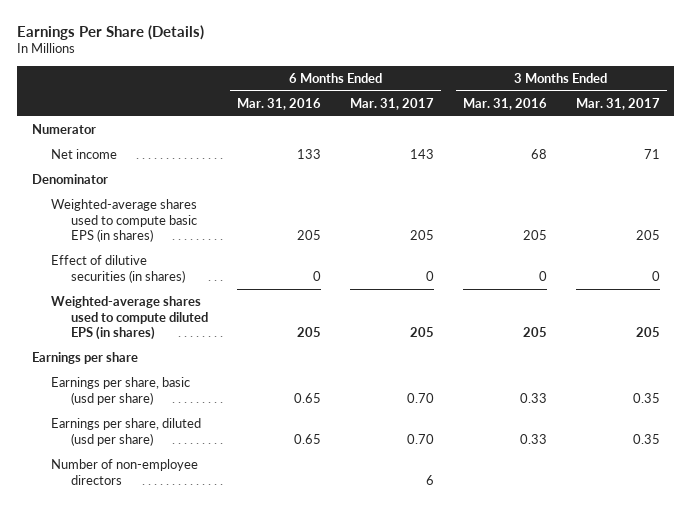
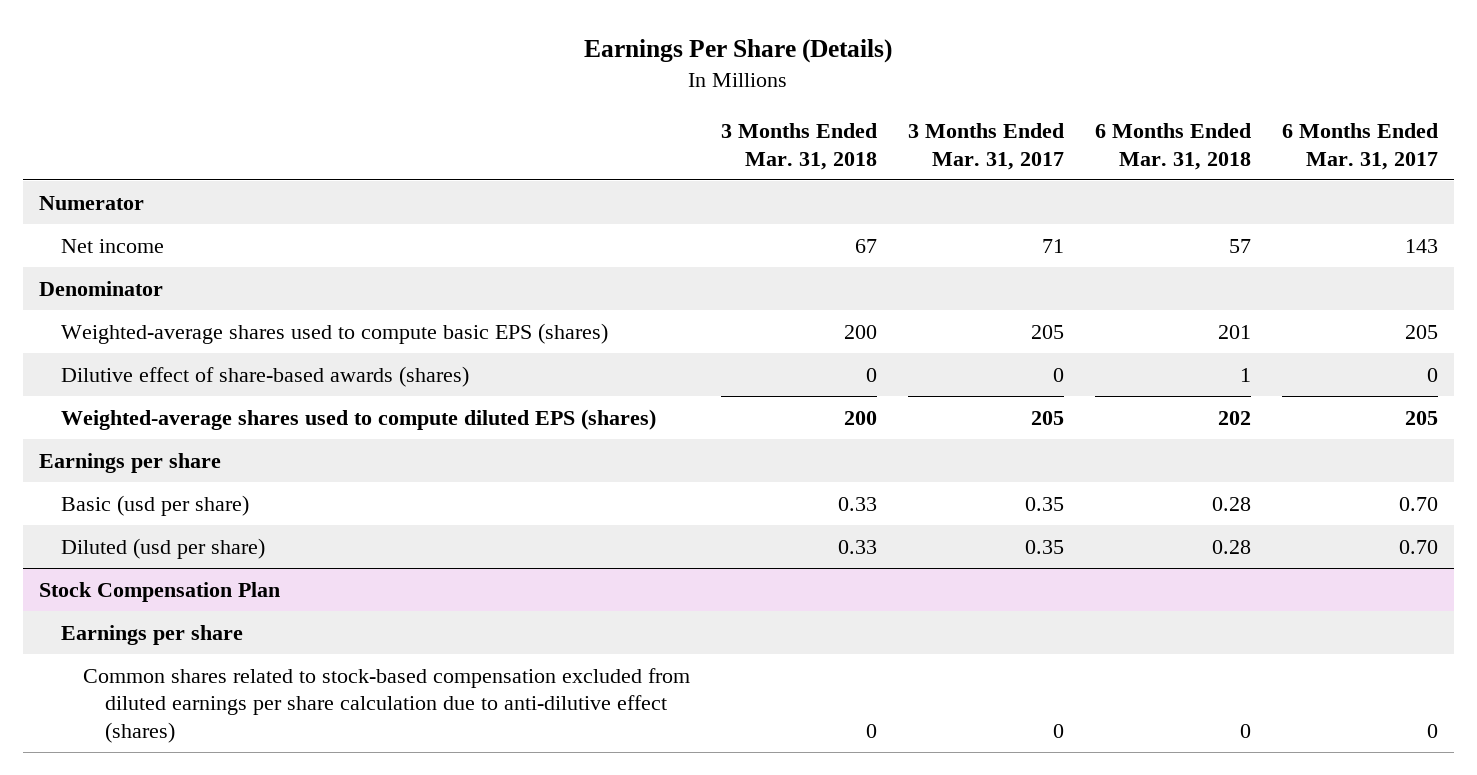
[237,97,322,110] Mar. 31, 2016 -> none
[463,97,548,110] Mar. 31, 2016 -> none
none -> [720,122,877,170] 3 Months Ended Mar. 31, 2018
none -> [1095,122,1252,170] 6 Months Ended Mar. 31, 2018
[51,198,198,243] Weighted-average shares used to compute basic EPS (in shares) -> [60,322,608,344] Weighted-average shares used to compute basic EPS (shares)
[51,254,186,283] Effect of dilutive securities (in shares) -> [60,365,469,387] Dilutive effect of share-based awards (shares)
[51,295,209,341] Weighted-average shares used to compute diluted EPS (in shares) -> [60,408,656,430] Weighted-average shares used to compute diluted EPS (shares)
[51,458,199,485] Number of non-employee directors -> none
[51,376,191,405] Earnings per share, basic (usd per share) -> [60,494,249,516] Basic (usd per share)
[51,417,202,446] Earnings per share, diluted (usd per share) -> [60,537,265,559] Diluted (usd per share)
none -> [38,581,280,602] Stock Compensation Plan
none -> [60,624,243,645] Earnings per share
none -> [82,667,690,743] Common shares related to stock-based compensation excluded from diluted earnings per share calculation due to anti-dilutive effect (shares)

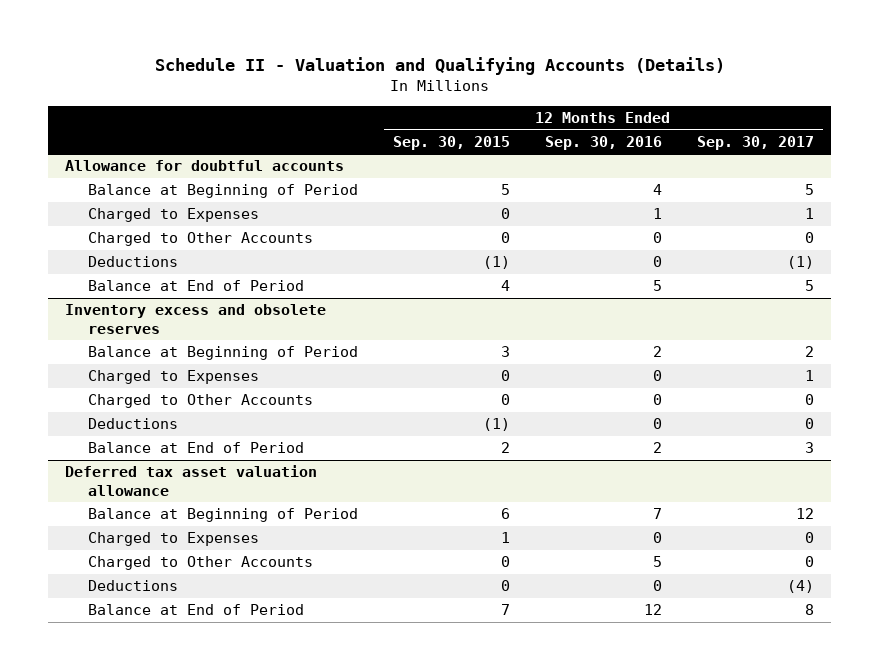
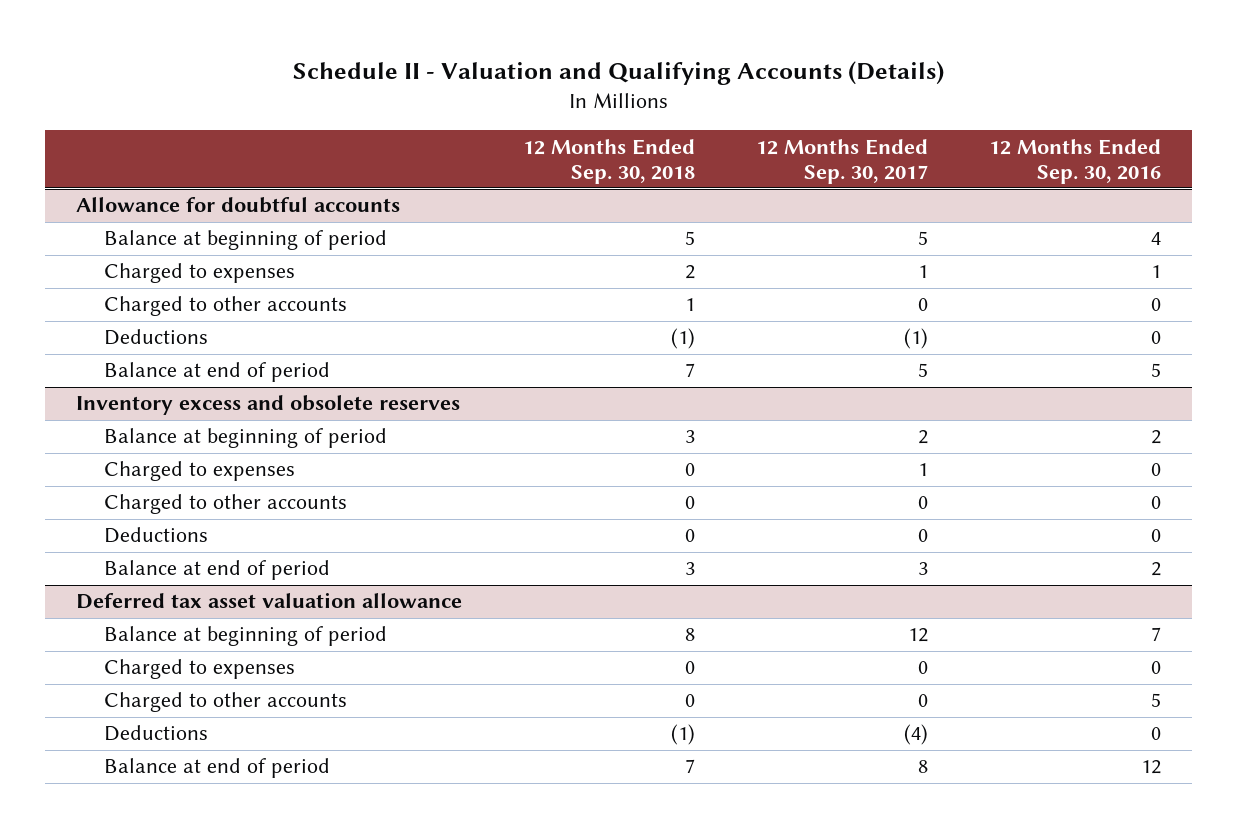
[392,136,510,151] Sep. 30, 2015 -> none
none -> [522,138,695,184] 12 Months Ended Sep. 30, 2018
[87,184,358,199] Balance at Beginning of Period -> [103,230,387,251] Balance at beginning of period
[87,208,259,223] Charged to Expenses -> [103,263,295,284] Charged to expenses
[87,232,313,247] Charged to Other Accounts -> [103,296,347,317] Charged to other accounts
[87,280,304,292] Balance at End of Period -> [103,362,330,383] Balance at end of period
[87,346,358,361] Balance at Beginning of Period -> [103,428,387,449] Balance at beginning of period
[87,370,259,385] Charged to Expenses -> [103,461,295,482] Charged to expenses
[87,394,313,409] Charged to Other Accounts -> [103,494,347,515] Charged to other accounts
[87,442,304,454] Balance at End of Period -> [103,560,330,581] Balance at end of period
[87,508,358,523] Balance at Beginning of Period -> [103,626,387,647] Balance at beginning of period
[87,532,259,547] Charged to Expenses -> [103,659,295,680] Charged to expenses
[87,556,313,571] Charged to Other Accounts -> [103,692,347,713] Charged to other accounts
[87,604,304,616] Balance at End of Period -> [103,758,330,779] Balance at end of period

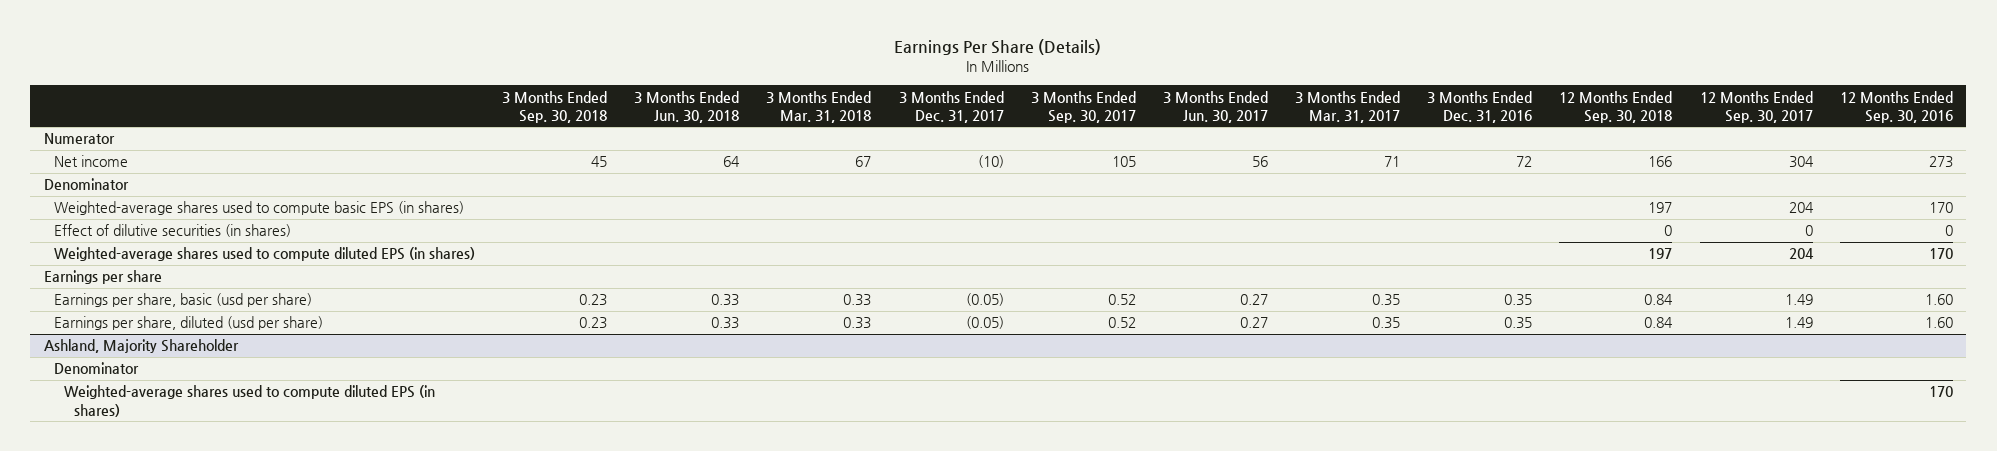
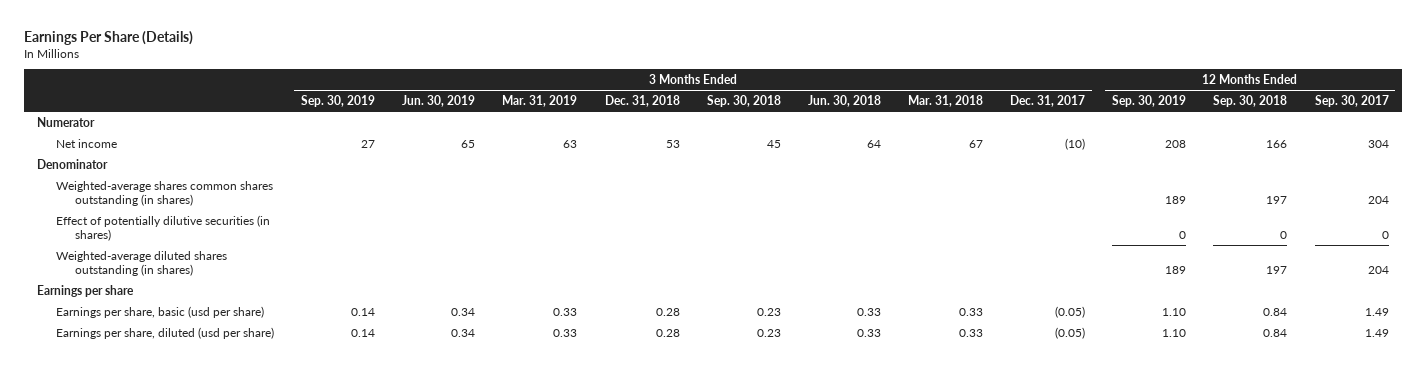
[1030,90,1136,123] 3 Months Ended Sep. 30, 2017 -> none
[1162,90,1268,123] 3 Months Ended Jun. 30, 2017 -> none
[1295,90,1401,123] 3 Months Ended Mar. 31, 2017 -> none
[1427,90,1533,123] 3 Months Ended Dec. 31, 2016 -> none
[1839,90,1953,123] 12 Months Ended Sep. 30, 2016 -> none
none -> [301,94,376,107] Sep. 30, 2019
none -> [402,94,476,107] Jun. 30, 2019
none -> [502,94,578,107] Mar. 31, 2019
none -> [604,94,680,107] Dec. 31, 2018
none -> [1112,94,1187,107] Sep. 30, 2019
[53,201,464,216] Weighted-average shares used to compute basic EPS (in shares) -> [55,180,273,206] Weighted-average shares common shares outstanding (in shares)
[53,224,291,238] Effect of dilutive securities (in shares) -> [55,214,270,241] Effect of potentially dilutive securities (in shares)
[53,247,475,262] Weighted-average shares used to compute diluted EPS (in shares) -> [55,250,227,276] Weighted-average diluted shares outstanding (in shares)
[43,339,239,354] Ashland, Majority Shareholder -> none
[53,362,139,375] Denominator -> none
[64,385,436,417] Weighted-average shares used to compute diluted EPS (in shares) -> none

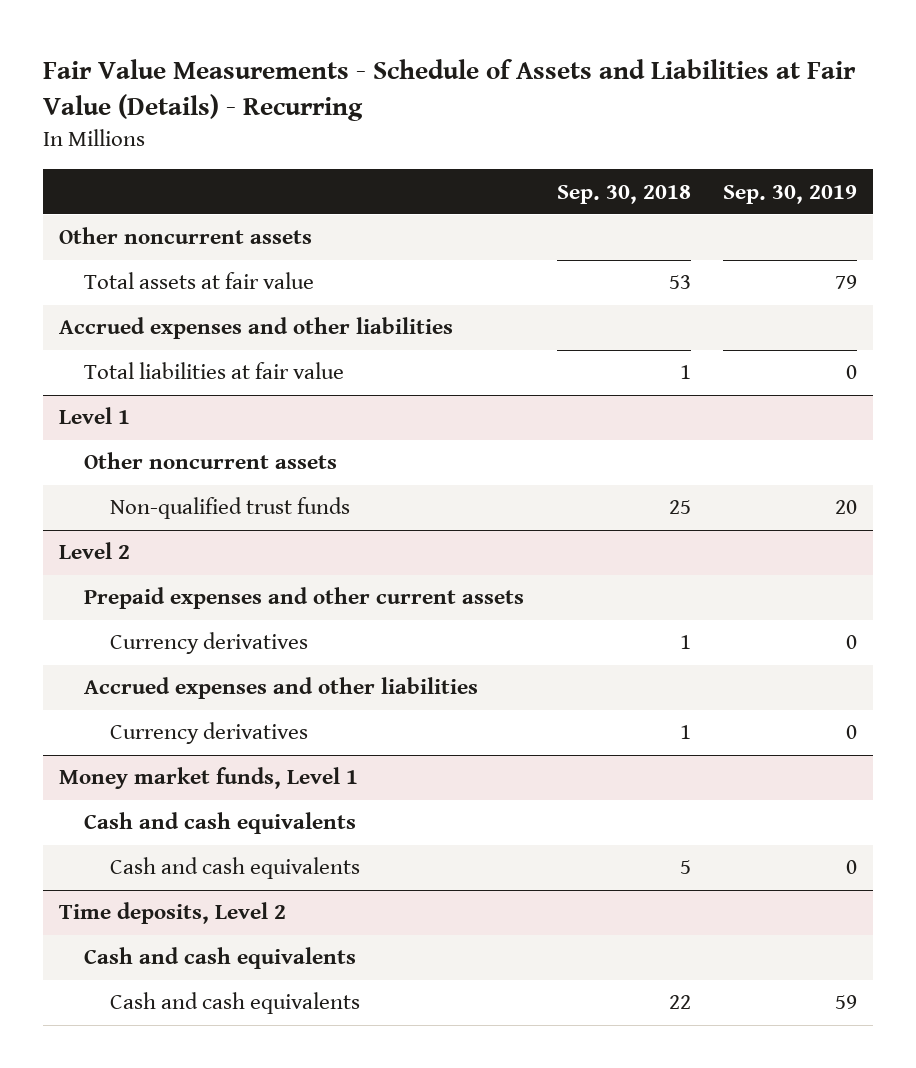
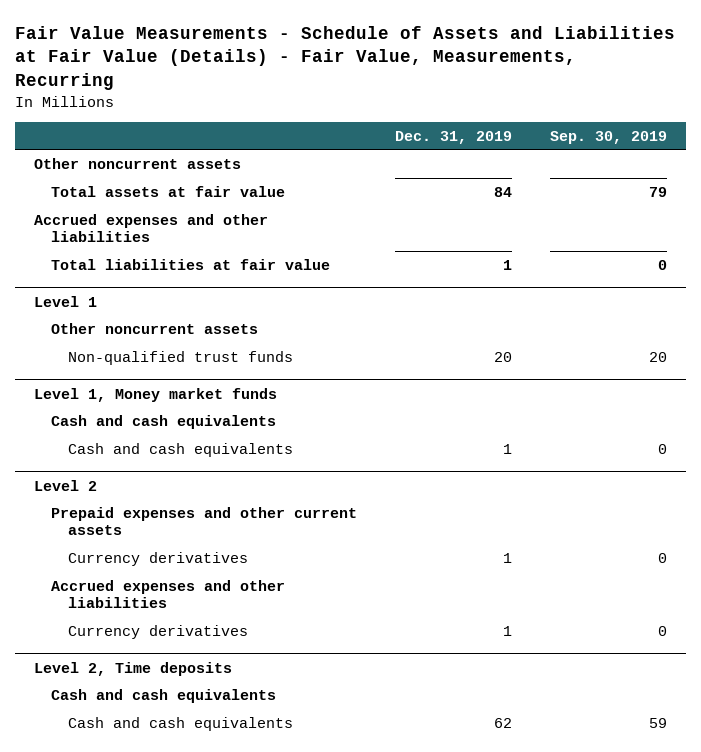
[43,59,857,122] Fair Value Measurements - Schedule of Assets and Liabilities at Fair Value (Details) - Recurring -> [15,25,676,91] Fair Value Measurements - Schedule of Assets and Liabilities at Fair Value (Details) - Fair Value, Measurements, Recurring
[556,184,691,204] Sep. 30, 2018 -> none
none -> [395,130,513,144] Dec. 31, 2019
none -> [34,387,278,402] Level 1, Money market funds
none -> [51,414,277,429] Cash and cash equivalents
none -> [68,442,294,457] Cash and cash equivalents
[59,767,359,790] Money market funds, Level 1 -> none
[84,812,357,835] Cash and cash equivalents -> none
[109,857,360,880] Cash and cash equivalents -> none
[59,902,287,925] Time deposits, Level 2 -> [34,661,233,676] Level 2, Time deposits

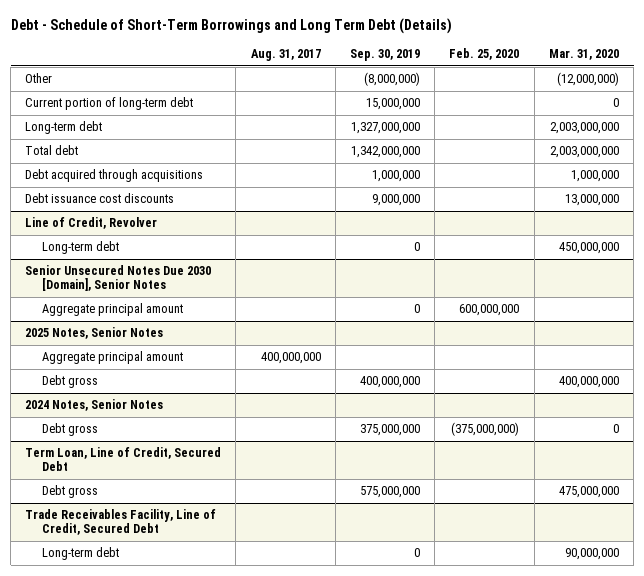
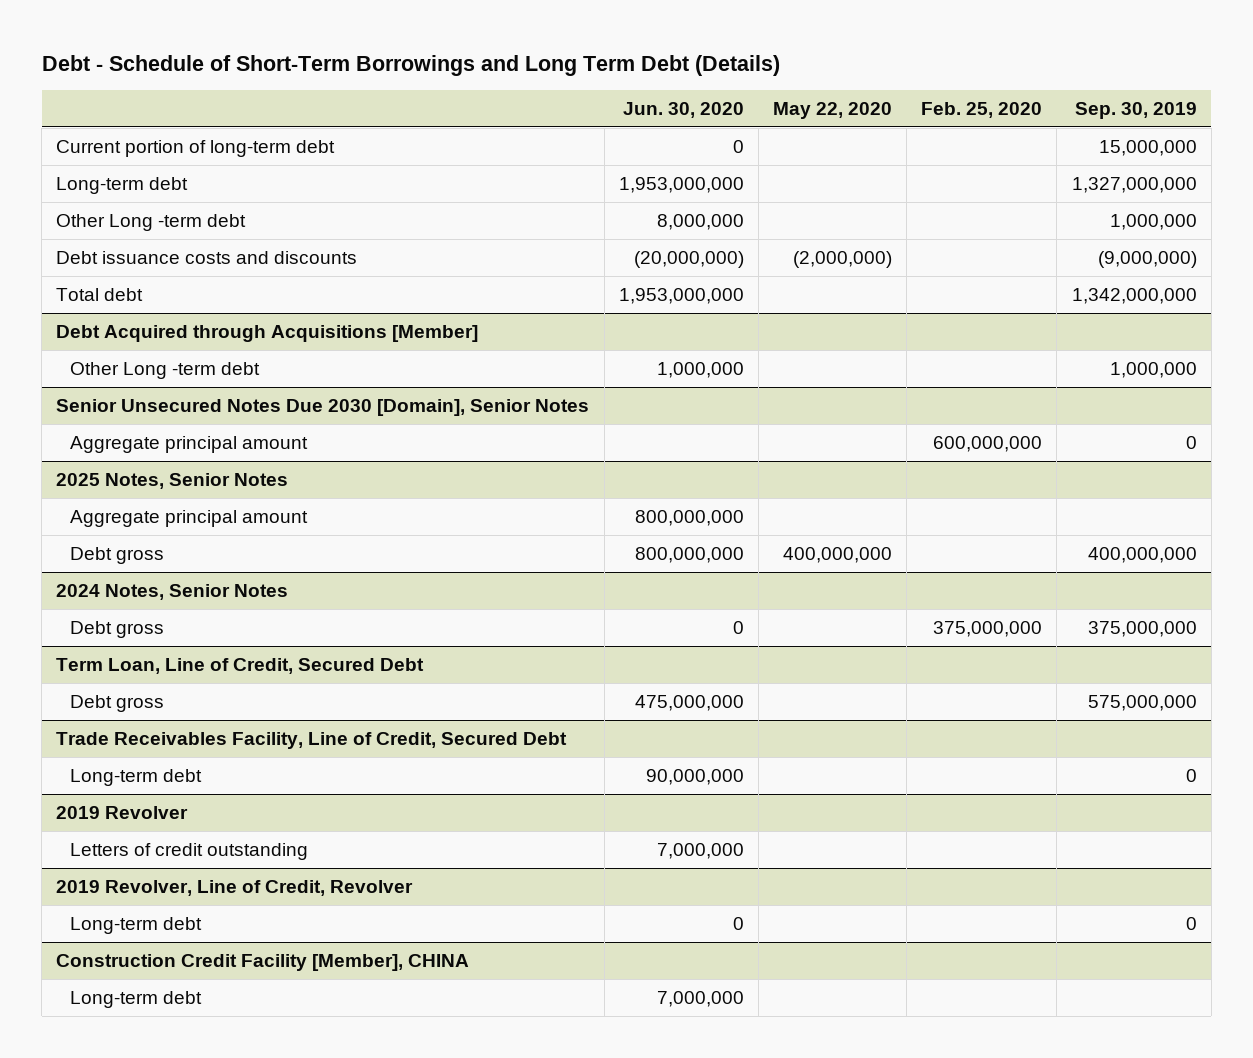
[250,49,321,62] Aug. 31, 2017 -> none
[548,49,619,61] Mar. 31, 2020 -> none
none -> [622,101,744,118] Jun. 30, 2020
none -> [772,101,892,119] May 22, 2020
[25,73,53,84] Other -> none
none -> [56,213,247,231] Other Long -term debt
none -> [56,250,358,264] Debt issuance costs and discounts
[25,193,175,204] Debt issuance cost discounts -> none
[25,217,158,230] Line of Credit, Revolver -> none
[42,241,120,255] Long-term debt -> none
none -> [56,324,479,342] Debt Acquired through Acquisitions [Member]
[25,169,204,183] Debt acquired through acquisitions -> [70,361,261,379] Other Long -term debt
[451,422,520,437] (375,000,000) -> [933,620,1043,637] 375,000,000
none -> [56,805,189,819] 2019 Revolver
none -> [70,842,309,860] Letters of credit outstanding
none -> [56,879,414,896] 2019 Revolver, Line of Credit, Revolver
none -> [70,916,203,934] Long-term debt
none -> [56,953,470,971] Construction Credit Facility [Member], CHINA
none -> [70,990,203,1008] Long-term debt

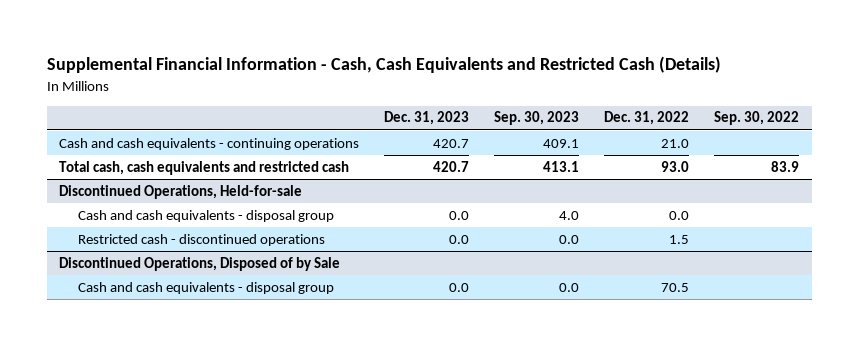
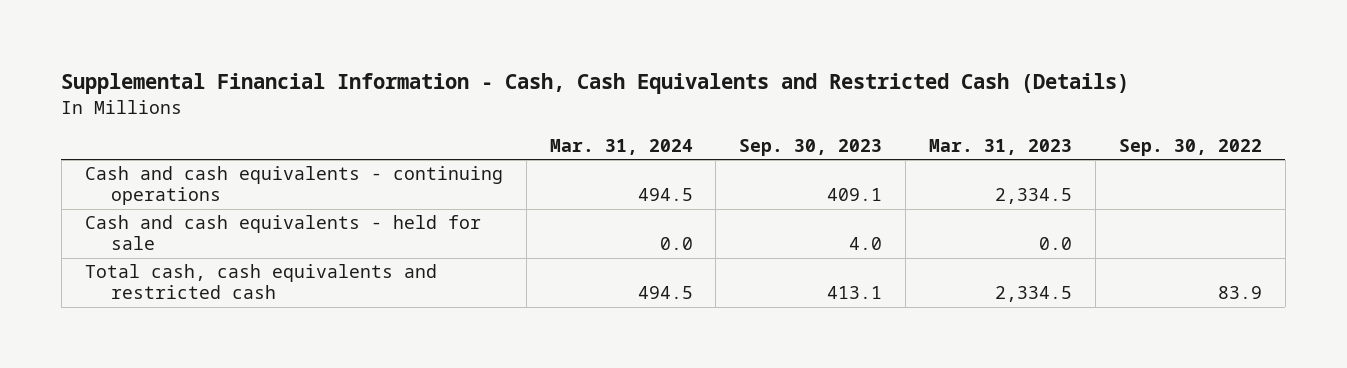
[384,111,470,126] Dec. 31, 2023 -> none
[604,111,690,126] Dec. 31, 2022 -> none
none -> [549,138,693,155] Mar. 31, 2024
none -> [928,138,1072,155] Mar. 31, 2023
none -> [84,215,481,251] Cash and cash equivalents - held for sale
[59,184,303,199] Discontinued Operations, Held-for-sale -> none
[77,209,334,222] Cash and cash equivalents - disposal group -> none
[77,233,325,246] Restricted cash - discontinued operations -> none
[59,256,341,271] Discontinued Operations, Disposed of by Sale -> none
[77,281,334,294] Cash and cash equivalents - disposal group -> none

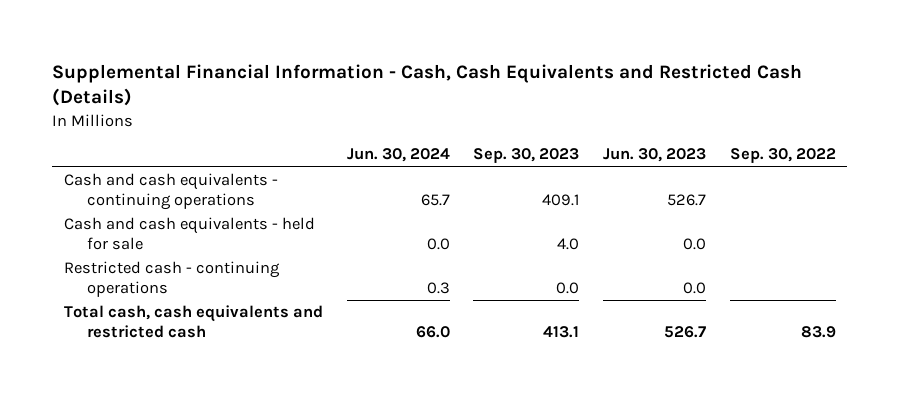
[549,138,693,155] Mar. 31, 2024 -> none
[928,138,1072,155] Mar. 31, 2023 -> none
none -> [346,148,450,163] Jun. 30, 2024
none -> [603,148,707,163] Jun. 30, 2023
none -> [64,261,281,297] Restricted cash - continuing operations

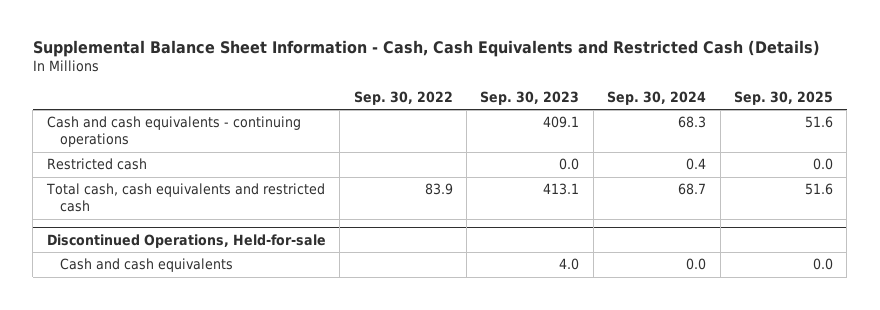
[52,63,803,107] Supplemental Financial Information - Cash, Cash Equivalents and Restricted Cash (Details) -> [32,40,820,58] Supplemental Balance Sheet Information - Cash, Cash Equivalents and Restricted Cash (Details)
[346,148,450,163] Jun. 30, 2024 -> none
[603,148,707,163] Jun. 30, 2023 -> none
none -> [607,90,707,105] Sep. 30, 2024
none -> [734,90,834,105] Sep. 30, 2025
[64,217,316,250] Cash and cash equivalents - held for sale -> none
[64,261,281,297] Restricted cash - continuing operations -> [46,158,147,171] Restricted cash
none -> [46,233,326,248] Discontinued Operations, Held-for-sale
none -> [59,258,233,273] Cash and cash equivalents

